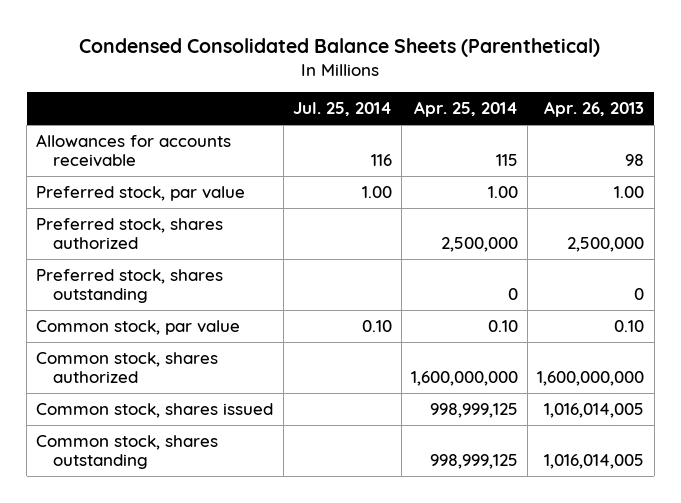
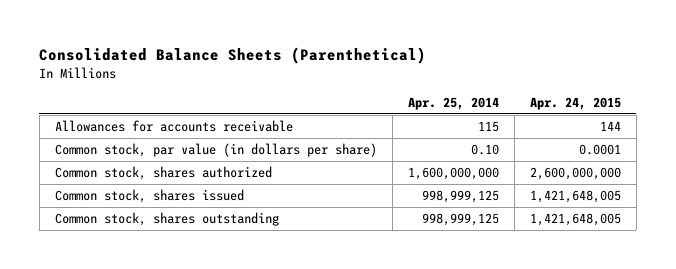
[79,37,601,57] Condensed Consolidated Balance Sheets (Parenthetical) -> [39,46,427,64] Consolidated Balance Sheets (Parenthetical)
[292,102,392,117] Jul. 25, 2014 -> none
[544,101,645,118] Apr. 26, 2013 -> none
none -> [529,96,621,110] Apr. 24, 2015
[36,185,246,201] Preferred stock, par value -> none
[36,217,224,250] Preferred stock, shares authorized -> none
[36,268,224,304] Preferred stock, shares outstanding -> none
[36,319,241,335] Common stock, par value -> [54,143,377,158] Common stock, par value (in dollars per share)

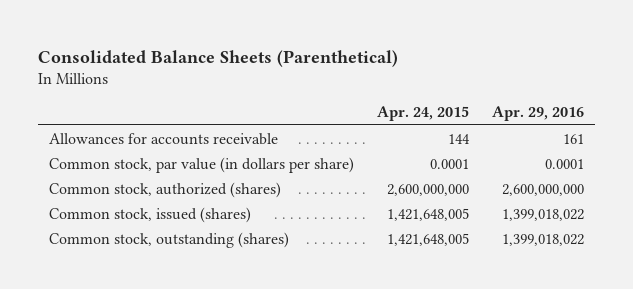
[407,96,499,110] Apr. 25, 2014 -> none
none -> [491,106,584,122] Apr. 29, 2016
[54,166,272,181] Common stock, shares authorized -> [49,181,282,198] Common stock, authorized (shares)
[54,189,244,204] Common stock, shares issued -> [49,206,252,223] Common stock, issued (shares)
[54,212,279,227] Common stock, shares outstanding -> [49,231,290,248] Common stock, outstanding (shares)

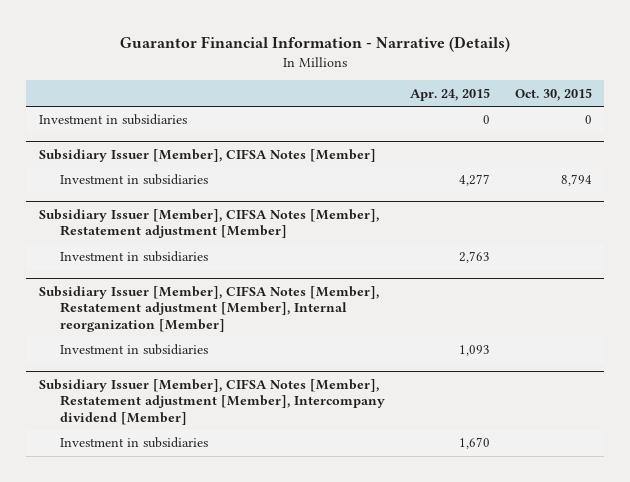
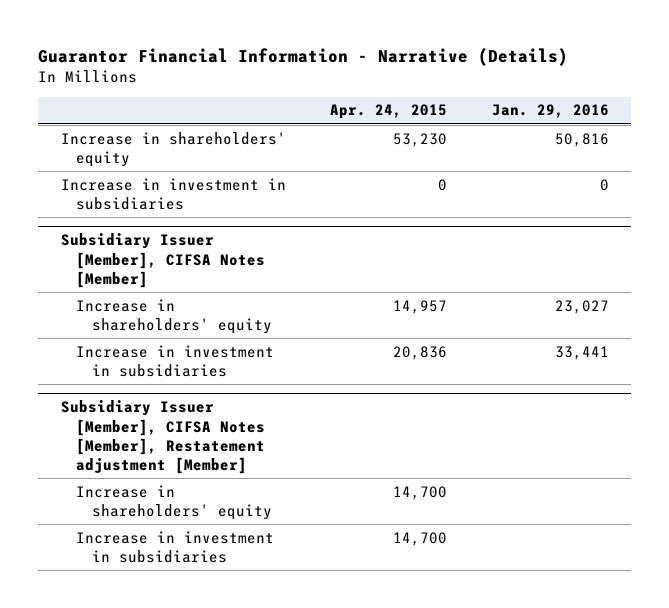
[514,87,592,101] Oct. 30, 2015 -> none
none -> [491,104,609,119] Jan. 29, 2016
none -> [60,131,286,167] Increase in shareholders' equity
[38,114,187,126] Investment in subsidiaries -> [60,177,286,210] Increase in investment in subsidiaries
none -> [76,298,272,334] Increase in shareholders' equity
[60,174,209,186] Investment in subsidiaries -> [76,344,275,377] Increase in investment in subsidiaries
[458,174,490,187] 4,277 -> [393,345,448,360] 20,836
[38,285,379,332] Subsidiary Issuer [Member], CIFSA Notes [Member], Restatement adjustment [Member], Internal reorganization [Member] -> none
[60,344,209,356] Investment in subsidiaries -> none
[38,378,386,425] Subsidiary Issuer [Member], CIFSA Notes [Member], Restatement adjustment [Member], Intercompany dividend [Member] -> none
[60,437,209,449] Investment in subsidiaries -> none
none -> [76,484,272,520] Increase in shareholders' equity
[60,251,209,263] Investment in subsidiaries -> [76,530,275,563] Increase in investment in subsidiaries
[458,251,490,264] 2,763 -> [393,531,448,546] 14,700

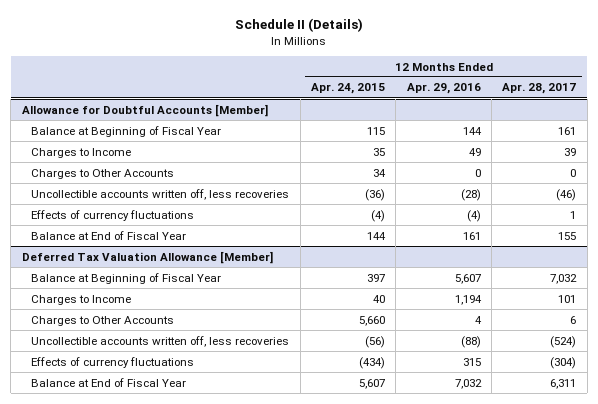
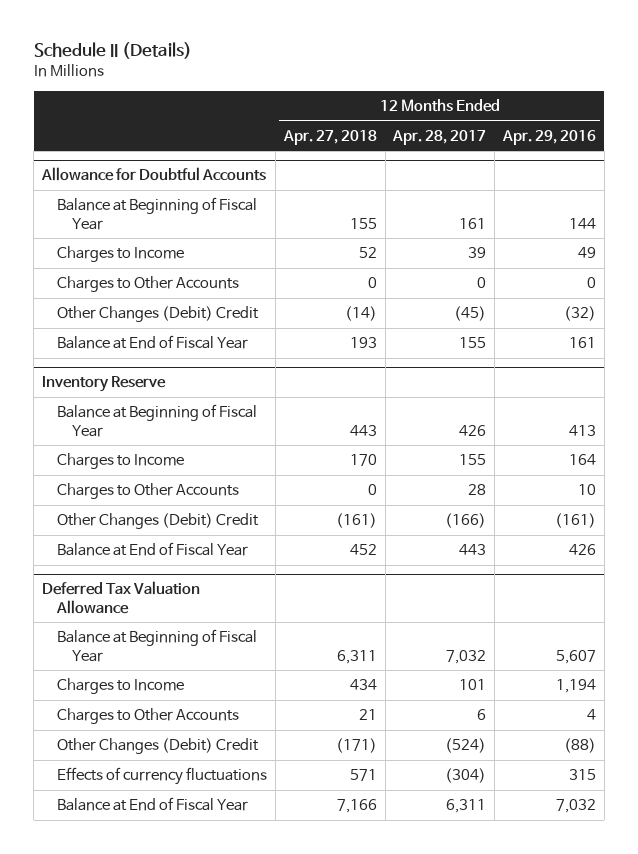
[310,83,385,95] Apr. 24, 2015 -> none
none -> [282,129,377,145] Apr. 27, 2018
[21,103,268,117] Allowance for Doubtful Accounts [Member] -> [40,167,266,182] Allowance for Doubtful Accounts
[31,188,290,200] Uncollectible accounts written off, less recoveries -> none
[31,209,195,221] Effects of currency fluctuations -> none
none -> [56,306,259,323] Other Changes (Debit) Credit
none -> [41,376,166,393] Inventory Reserve
none -> [56,404,257,437] Balance at Beginning of Fiscal Year
none -> [56,453,184,470] Charges to Income
none -> [56,483,239,500] Charges to Other Accounts
none -> [56,513,259,530] Other Changes (Debit) Credit
none -> [56,542,248,557] Balance at End of Fiscal Year
[21,250,273,264] Deferred Tax Valuation Allowance [Member] -> [41,581,200,614] Deferred Tax Valuation Allowance
[31,335,290,347] Uncollectible accounts written off, less recoveries -> [56,738,259,755] Other Changes (Debit) Credit

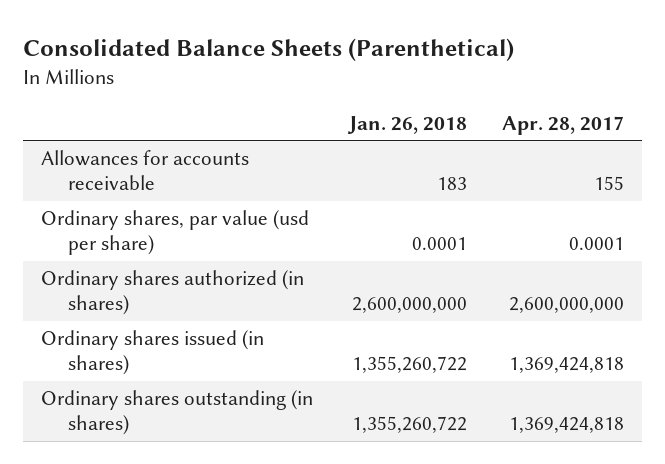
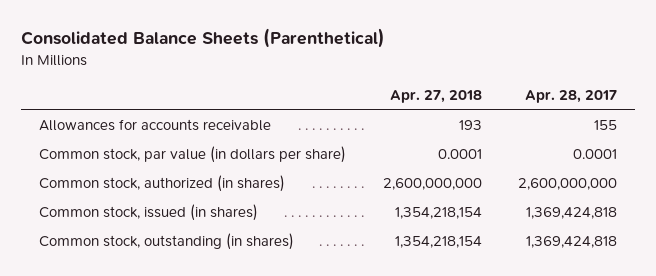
[346,115,467,134] Jan. 26, 2018 -> none
none -> [389,89,482,103] Apr. 27, 2018
[40,210,309,256] Ordinary shares, par value (usd per share) -> [39,145,347,163] Common stock, par value (in dollars per share)
[40,270,304,316] Ordinary shares authorized (in shares) -> [39,174,286,192] Common stock, authorized (in shares)
[40,330,264,376] Ordinary shares issued (in shares) -> [39,203,259,221] Common stock, issued (in shares)
[40,390,313,436] Ordinary shares outstanding (in shares) -> [39,232,295,250] Common stock, outstanding (in shares)

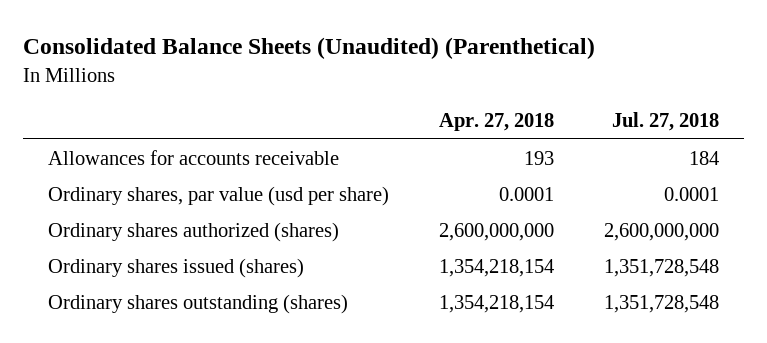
[20,28,385,49] Consolidated Balance Sheets (Parenthetical) -> [22,37,595,60] Consolidated Balance Sheets (Unaudited) (Parenthetical)
[524,89,617,103] Apr. 28, 2017 -> none
none -> [612,112,720,132] Jul. 27, 2018
[39,145,347,163] Common stock, par value (in dollars per share) -> [47,185,389,206] Ordinary shares, par value (usd per share)
[39,174,286,192] Common stock, authorized (in shares) -> [47,221,339,242] Ordinary shares authorized (shares)
[39,203,259,221] Common stock, issued (in shares) -> [47,257,304,278] Ordinary shares issued (shares)
[39,232,295,250] Common stock, outstanding (in shares) -> [47,293,348,314] Ordinary shares outstanding (shares)

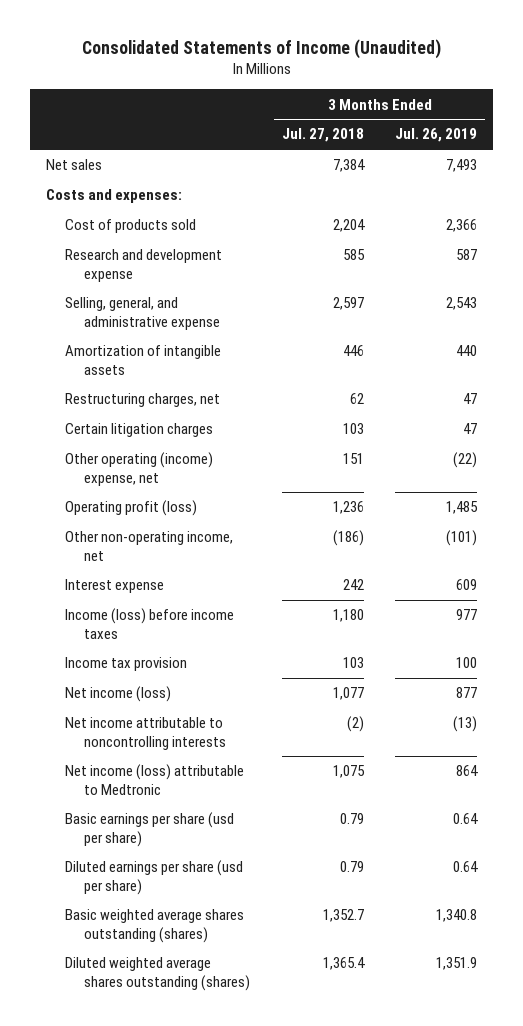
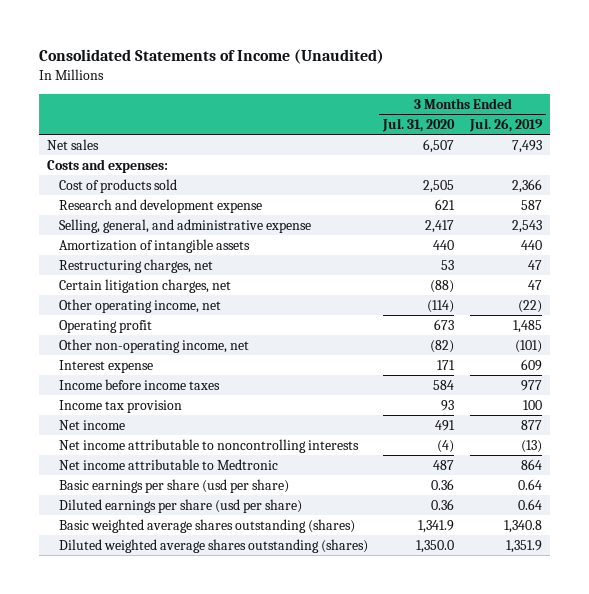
[281,128,364,143] Jul. 27, 2018 -> none
none -> [382,118,456,133] Jul. 31, 2020
[65,423,214,438] Certain litigation charges -> [58,278,231,293] Certain litigation charges, net
[65,452,214,486] Other operating (income) expense, net -> [58,298,221,313] Other operating income, net
[65,500,198,517] Operating profit (loss) -> [58,319,152,333] Operating profit
[65,608,235,639] Income (loss) before income taxes -> [58,378,220,390] Income before income taxes
[65,686,172,703] Net income (loss) -> [58,419,125,430] Net income
[65,764,245,795] Net income (loss) attributable to Medtronic -> [58,458,278,470] Net income attributable to Medtronic

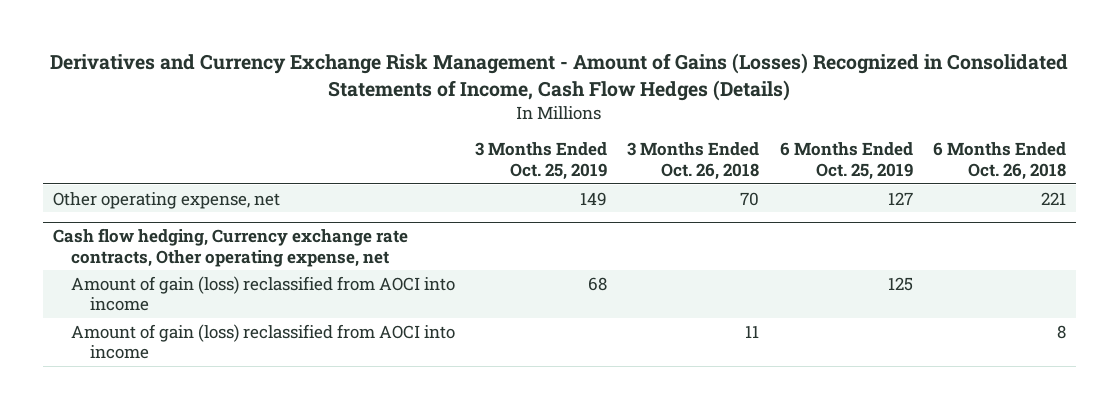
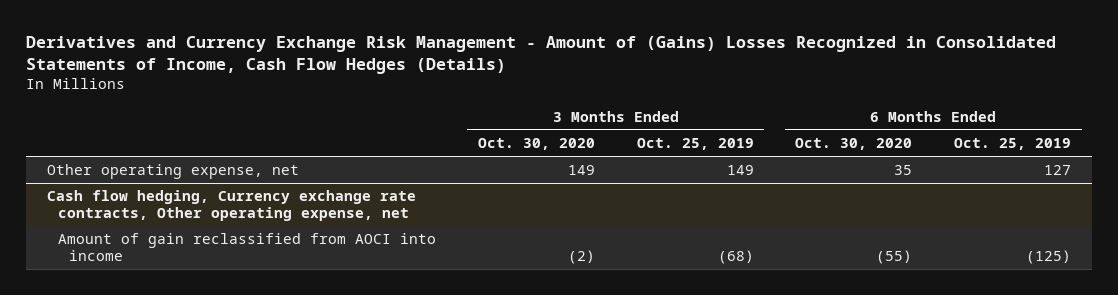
[50,53,1069,101] Derivatives and Currency Exchange Risk Management - Amount of Gains (Losses) Recognized in Consolidated Statements of Income, Cash Flow Hedges (Details) -> [25,35,1056,75] Derivatives and Currency Exchange Risk Management - Amount of (Gains) Losses Recognized in Consolidated Statements of Income, Cash Flow Hedges (Details)
[627,142,760,181] 3 Months Ended Oct. 26, 2018 -> none
[932,142,1066,181] 6 Months Ended Oct. 26, 2018 -> none
none -> [477,138,595,151] Oct. 30, 2020
none -> [795,138,913,151] Oct. 30, 2020
[71,323,456,360] Amount of gain (loss) reclassified from AOCI into income -> none
[71,275,456,312] Amount of gain (loss) reclassified from AOCI into income -> [58,233,437,262] Amount of gain reclassified from AOCI into income
[588,276,608,291] 68 -> [717,250,754,265] (68)
[887,276,913,291] 125 -> [1026,250,1072,265] (125)

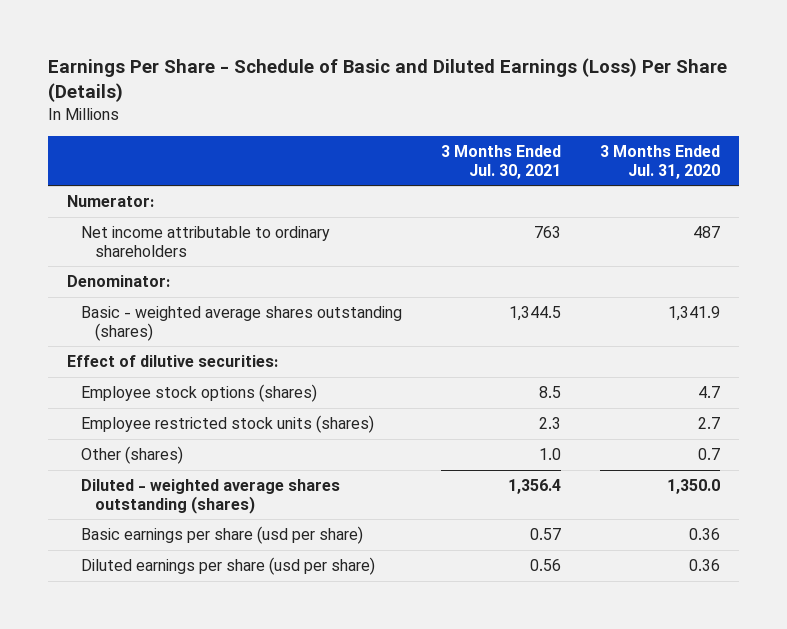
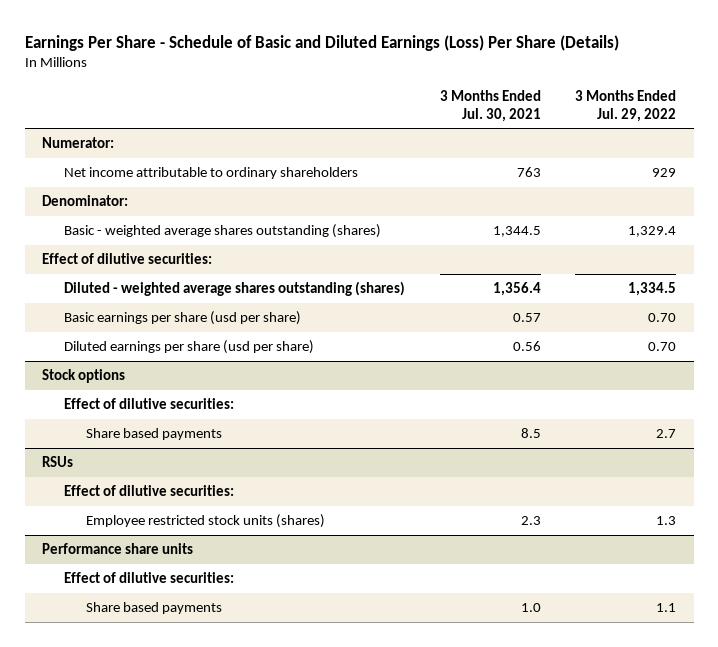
[599,144,720,179] 3 Months Ended Jul. 31, 2020 -> none
none -> [575,90,677,122] 3 Months Ended Jul. 29, 2022
[81,384,318,403] Employee stock options (shares) -> none
[81,415,375,434] Employee restricted stock units (shares) -> none
[81,446,184,465] Other (shares) -> none
none -> [42,369,126,384] Stock options
none -> [64,398,235,410] Effect of dilutive securities:
none -> [86,428,223,441] Share based payments
none -> [42,456,74,468] RSUs
none -> [64,485,235,497] Effect of dilutive securities:
none -> [86,514,326,529] Employee restricted stock units (shares)
none -> [42,543,194,555] Performance share units
none -> [64,572,235,584] Effect of dilutive securities:
none -> [86,602,223,615] Share based payments

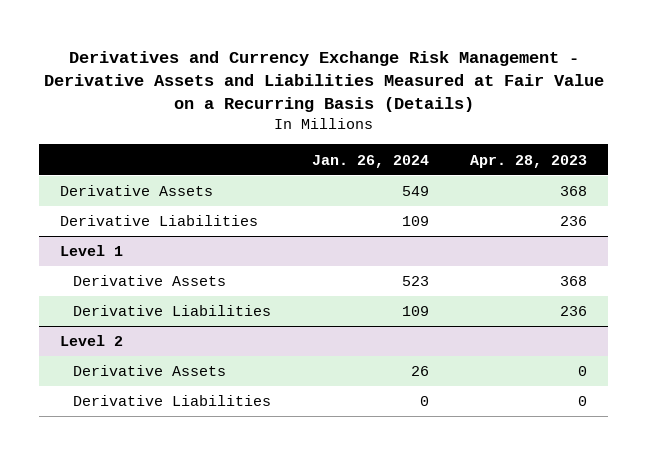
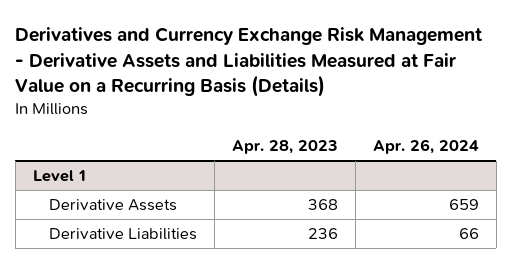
[311,154,429,168] Jan. 26, 2024 -> none
none -> [372,139,479,155] Apr. 26, 2024
[60,185,214,197] Derivative Assets -> none
[60,215,259,227] Derivative Liabilities -> none
[60,335,124,347] Level 2 -> none
[72,365,226,377] Derivative Assets -> none
[72,395,271,407] Derivative Liabilities -> none

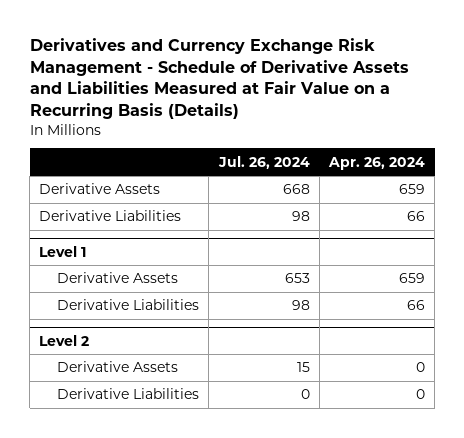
[15,27,483,98] Derivatives and Currency Exchange Risk Management - Derivative Assets and Liabilities Measured at Fair Value on a Recurring Basis (Details) -> [29,38,409,119] Derivatives and Currency Exchange Risk Management - Schedule of Derivative Assets and Liabilities Measured at Fair Value on a Recurring Basis (Details)
[231,140,338,155] Apr. 28, 2023 -> none
none -> [217,155,310,169] Jul. 26, 2024
none -> [39,183,161,195] Derivative Assets
none -> [39,210,182,222] Derivative Liabilities
none -> [39,334,90,346] Level 2
none -> [57,361,179,373] Derivative Assets
none -> [57,388,200,400] Derivative Liabilities

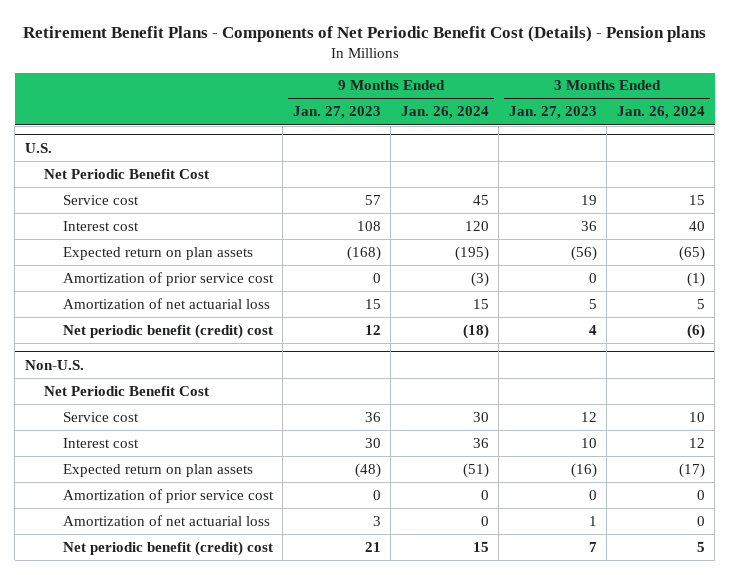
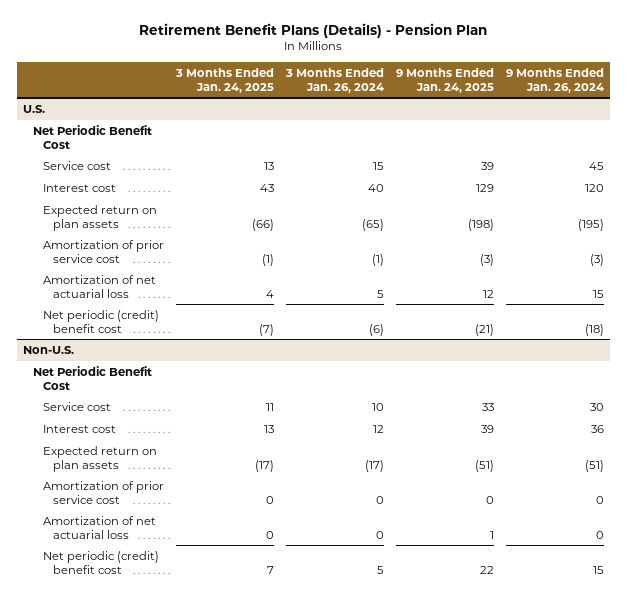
[22,25,706,42] Retirement Benefit Plans - Components of Net Periodic Benefit Cost (Details) - Pension plans -> [139,22,488,38] Retirement Benefit Plans (Details) - Pension Plan
[292,106,381,120] Jan. 27, 2023 -> none
[508,106,597,120] Jan. 27, 2023 -> none
none -> [174,67,274,93] 3 Months Ended Jan. 24, 2025
none -> [395,67,494,93] 9 Months Ended Jan. 24, 2025
[63,323,274,339] Net periodic benefit (credit) cost -> [42,309,159,333] Net periodic (credit) benefit cost
[63,540,274,556] Net periodic benefit (credit) cost -> [42,550,159,574] Net periodic (credit) benefit cost

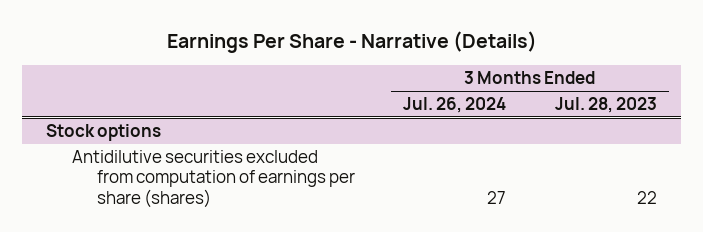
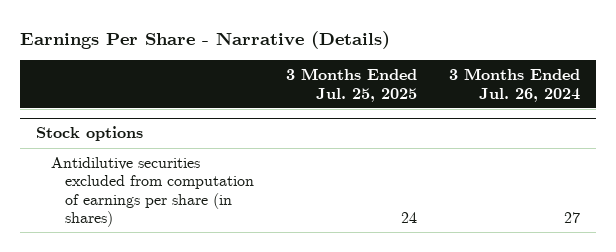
[554,97,657,114] Jul. 28, 2023 -> none
none -> [285,68,417,102] 3 Months Ended Jul. 25, 2025
[71,150,355,208] Antidilutive securities excluded from computation of earnings per share (shares) -> [50,157,254,228] Antidilutive securities excluded from computation of earnings per share (in shares)

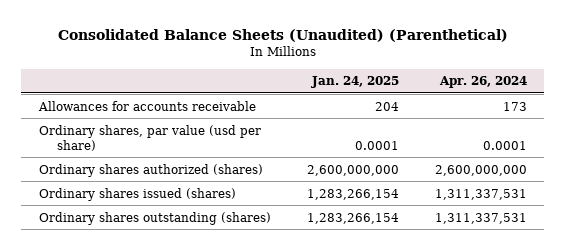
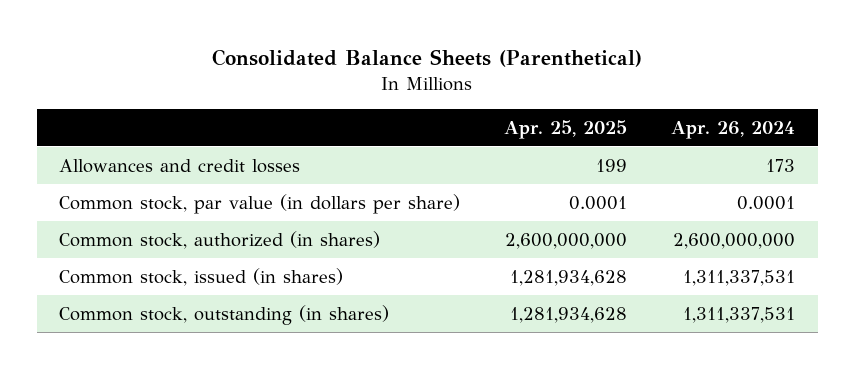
[57,29,508,43] Consolidated Balance Sheets (Unaudited) (Parenthetical) -> [212,49,643,68] Consolidated Balance Sheets (Parenthetical)
[310,76,399,89] Jan. 24, 2025 -> none
none -> [504,119,628,139] Apr. 25, 2025
[38,100,257,111] Allowances for accounts receivable -> [58,159,300,174] Allowances and credit losses
[39,124,262,151] Ordinary shares, par value (usd per share) -> [58,194,460,215] Common stock, par value (in dollars per share)
[39,163,264,177] Ordinary shares authorized (shares) -> [58,231,380,250] Common stock, authorized (in shares)
[39,187,237,201] Ordinary shares issued (shares) -> [58,268,343,287] Common stock, issued (in shares)
[39,211,272,225] Ordinary shares outstanding (shares) -> [58,305,389,326] Common stock, outstanding (in shares)

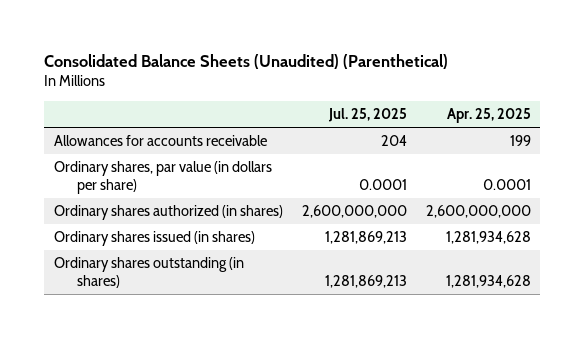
[212,49,643,68] Consolidated Balance Sheets (Parenthetical) -> [44,53,449,69] Consolidated Balance Sheets (Unaudited) (Parenthetical)
[671,120,796,139] Apr. 26, 2024 -> none
none -> [327,108,407,123] Jul. 25, 2025
[58,159,300,174] Allowances and credit losses -> [53,135,267,147] Allowances for accounts receivable
[58,194,460,215] Common stock, par value (in dollars per share) -> [53,161,272,195] Ordinary shares, par value (in dollars per share)
[58,231,380,250] Common stock, authorized (in shares) -> [53,205,283,221] Ordinary shares authorized (in shares)
[58,268,343,287] Common stock, issued (in shares) -> [53,231,255,247] Ordinary shares issued (in shares)
[58,305,389,326] Common stock, outstanding (in shares) -> [53,257,244,289] Ordinary shares outstanding (in shares)

